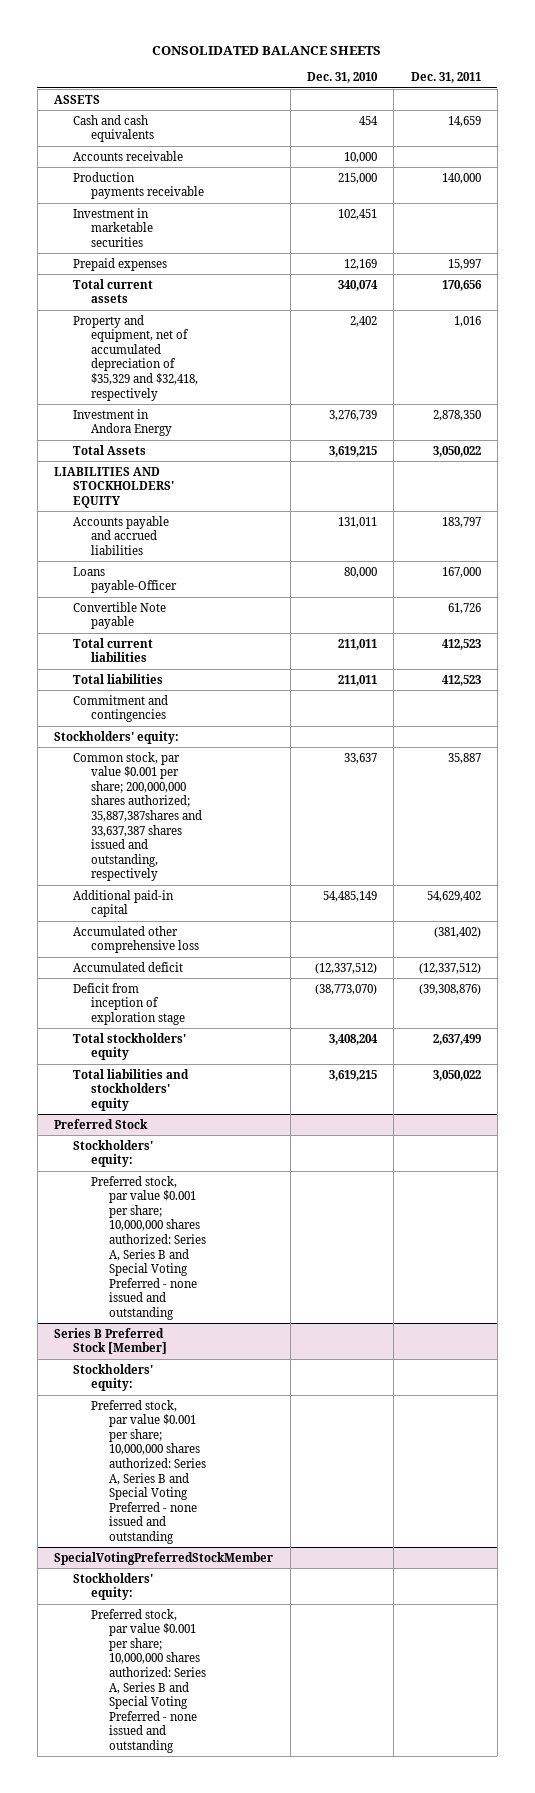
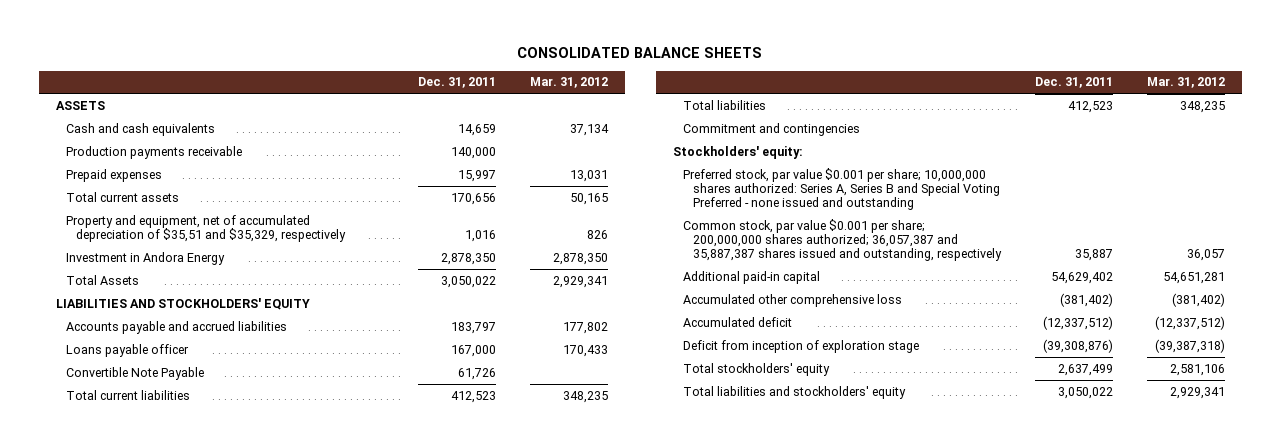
[306,72,378,84] Dec. 31, 2010 -> none
none -> [529,77,608,89] Mar. 31, 2012
[72,150,183,161] Accounts receivable -> none
[72,207,153,247] Investment in marketable securities -> none
[72,314,198,401] Property and equipment, net of accumulated depreciation of $35,329 and $32,418, respectively -> [65,214,346,243] Property and equipment, net of accumulated depreciation of $35,51 and $35,329, respectively
[72,566,177,594] Loans payable-Officer -> [65,343,189,357] Loans payable officer
[72,601,166,630] Convertible Note payable -> [65,366,204,380] Convertible Note Payable
none -> [683,167,1001,211] Preferred stock, par value $0.001 per share; 10,000,000 shares authorized: Series A, Series B and Special Voting Preferred - none issued and outstanding
[72,751,202,882] Common stock, par value $0.001 per share; 200,000,000 shares authorized; 35,887,387shares and 33,637,387 shares issued and outstanding, respectively -> [683,218,1003,262] Common stock, par value $0.001 per share; 200,000,000 shares authorized; 36,057,387 and 35,887,387 shares issued and outstanding, respectively
[54,1118,149,1129] Preferred Stock -> none
[72,1139,153,1168] Stockholders' equity: -> none
[90,1175,207,1320] Preferred stock, par value $0.001 per share; 10,000,000 shares authorized: Series A, Series B and Special Voting Preferred - none issued and outstanding -> none
[54,1327,167,1355] Series B Preferred Stock [Member] -> none
[72,1363,153,1392] Stockholders' equity: -> none
[90,1399,207,1544] Preferred stock, par value $0.001 per share; 10,000,000 shares authorized: Series A, Series B and Special Voting Preferred - none issued and outstanding -> none
[54,1551,274,1565] SpecialVotingPreferredStockMember -> none
[72,1572,153,1601] Stockholders' equity: -> none
[90,1608,207,1753] Preferred stock, par value $0.001 per share; 10,000,000 shares authorized: Series A, Series B and Special Voting Preferred - none issued and outstanding -> none

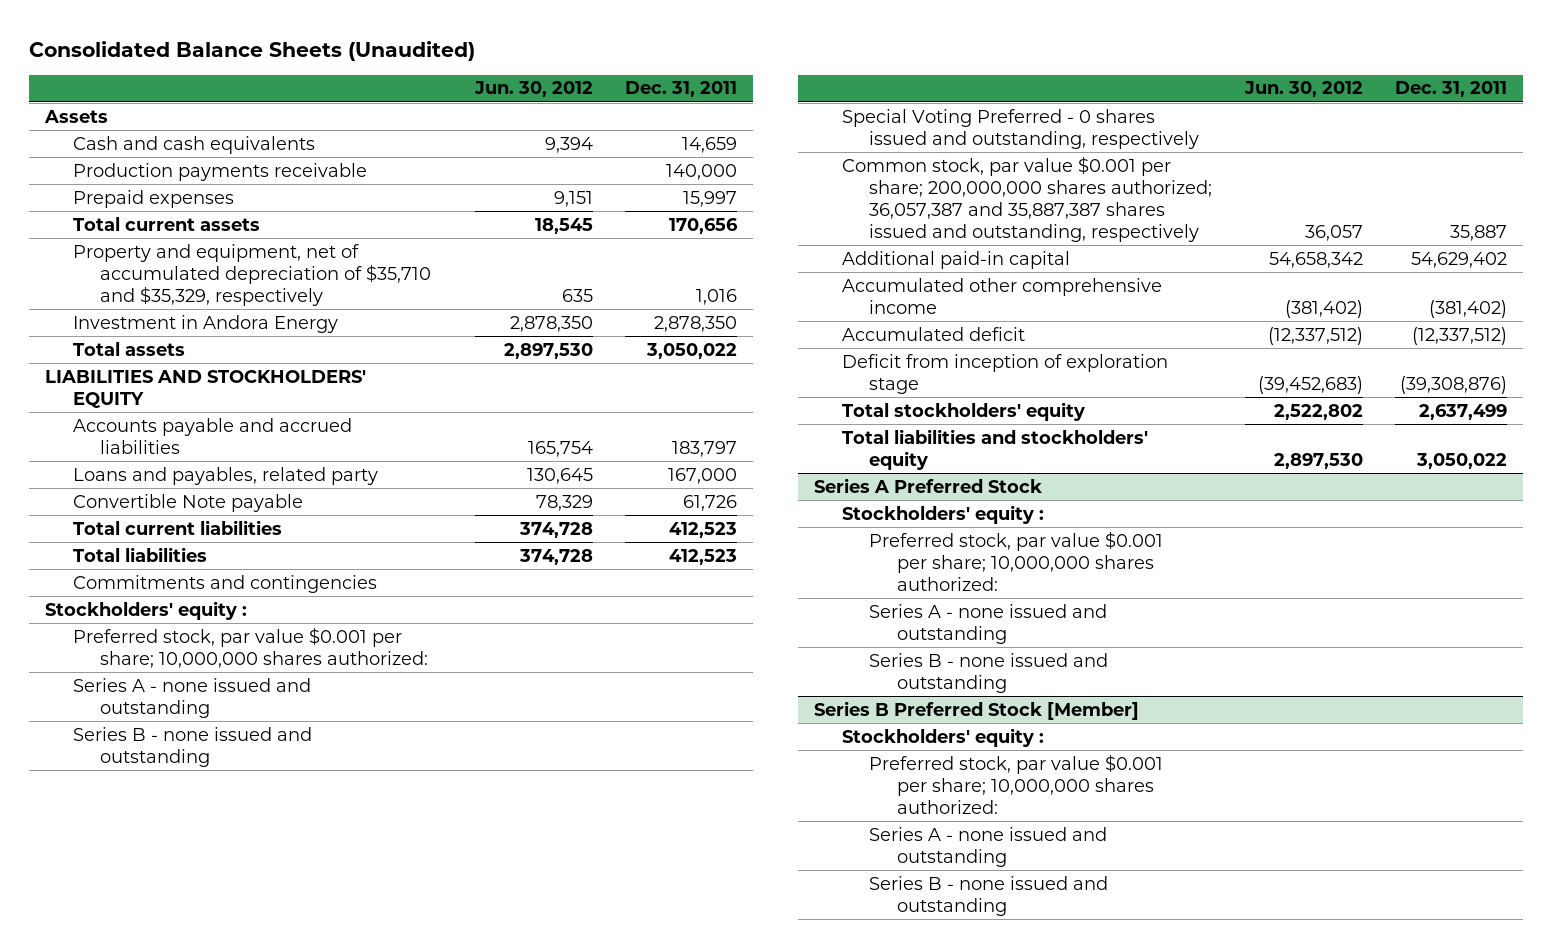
[517,47,763,59] CONSOLIDATED BALANCE SHEETS -> [28,40,475,61] Consolidated Balance Sheets (Unaudited)
[529,77,608,89] Mar. 31, 2012 -> none
none -> [474,81,594,98] Jun. 30, 2012
[55,100,105,110] ASSETS -> [44,109,109,123] Assets
[65,214,346,243] Property and equipment, net of accumulated depreciation of $35,51 and $35,329, respectively -> [72,243,432,307] Property and equipment, net of accumulated depreciation of $35,710 and $35,329, respectively
[65,274,139,285] Total Assets -> [72,341,185,356] Total assets
[65,343,189,357] Loans payable officer -> [72,466,378,485] Loans and payables, related party
[65,366,204,380] Convertible Note Payable -> [72,493,303,512] Convertible Note payable
[683,122,861,136] Commitment and contingencies -> [72,574,377,593] Commitments and contingencies
[672,145,803,159] Stockholders' equity: -> [45,600,248,620] Stockholders' equity :
[683,167,1001,211] Preferred stock, par value $0.001 per share; 10,000,000 shares authorized: Series A, Series B and Special Voting Preferred - none issued and outstanding -> [72,626,429,668] Preferred stock, par value $0.001 per share; 10,000,000 shares authorized:
none -> [72,677,311,718] Series A - none issued and outstanding
none -> [72,726,312,767] Series B - none issued and outstanding
none -> [841,108,1200,149] Special Voting Preferred - 0 shares issued and outstanding, respectively
[683,293,903,307] Accumulated other comprehensive loss -> [841,277,1162,314] Accumulated other comprehensive income
none -> [814,477,1043,493] Series A Preferred Stock
none -> [841,504,1044,524] Stockholders' equity :
none -> [869,530,1164,592] Preferred stock, par value $0.001 per share; 10,000,000 shares authorized:
none -> [869,603,1108,644] Series A - none issued and outstanding
none -> [869,652,1109,693] Series B - none issued and outstanding
none -> [814,700,1140,720] Series B Preferred Stock [Member]
none -> [841,727,1044,747] Stockholders' equity :
none -> [869,753,1164,815] Preferred stock, par value $0.001 per share; 10,000,000 shares authorized:
none -> [869,826,1108,867] Series A - none issued and outstanding
none -> [869,875,1109,916] Series B - none issued and outstanding

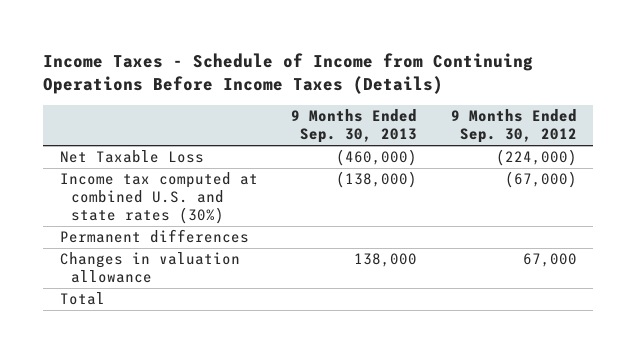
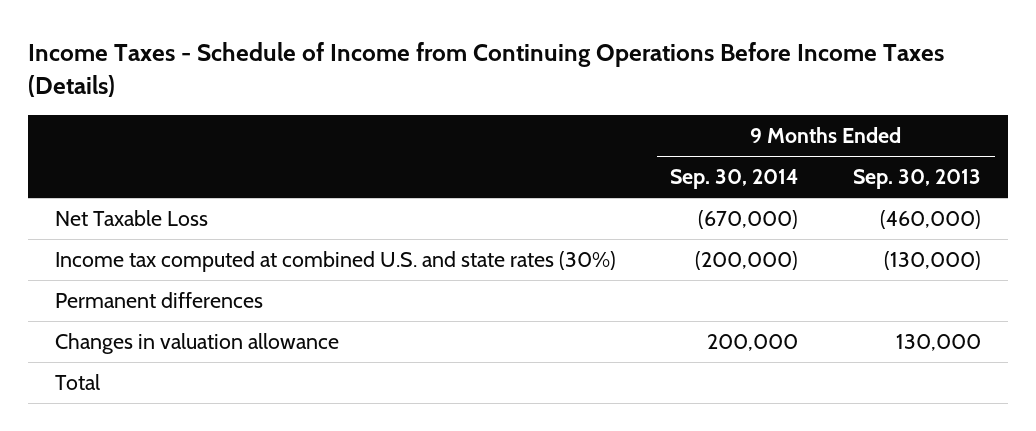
[450,109,577,144] 9 Months Ended Sep. 30, 2012 -> none
none -> [670,169,799,190] Sep. 30, 2014
[336,171,418,189] (138,000) -> [884,250,982,270] (130,000)
[354,253,418,268] 138,000 -> [896,333,982,351] 130,000

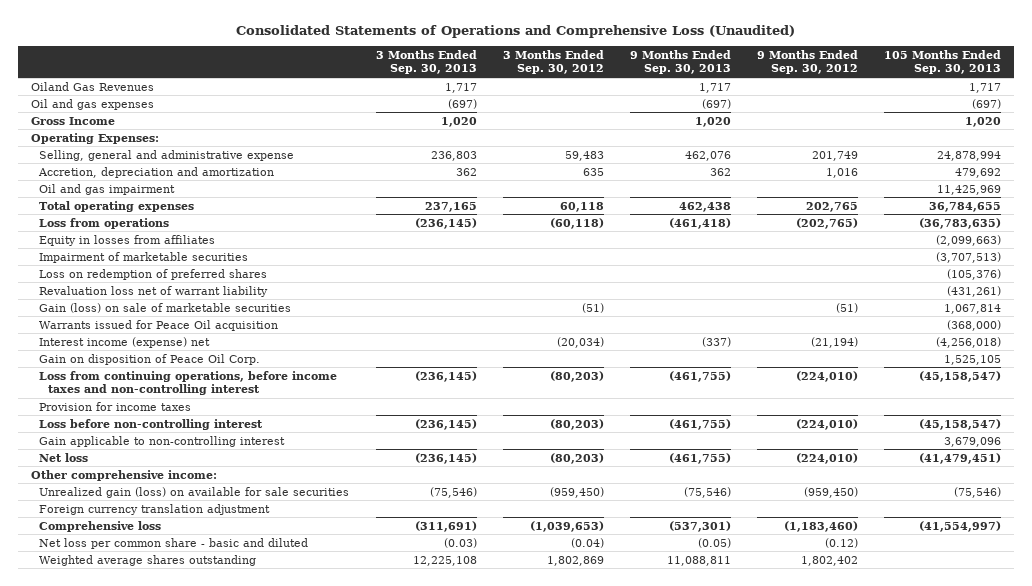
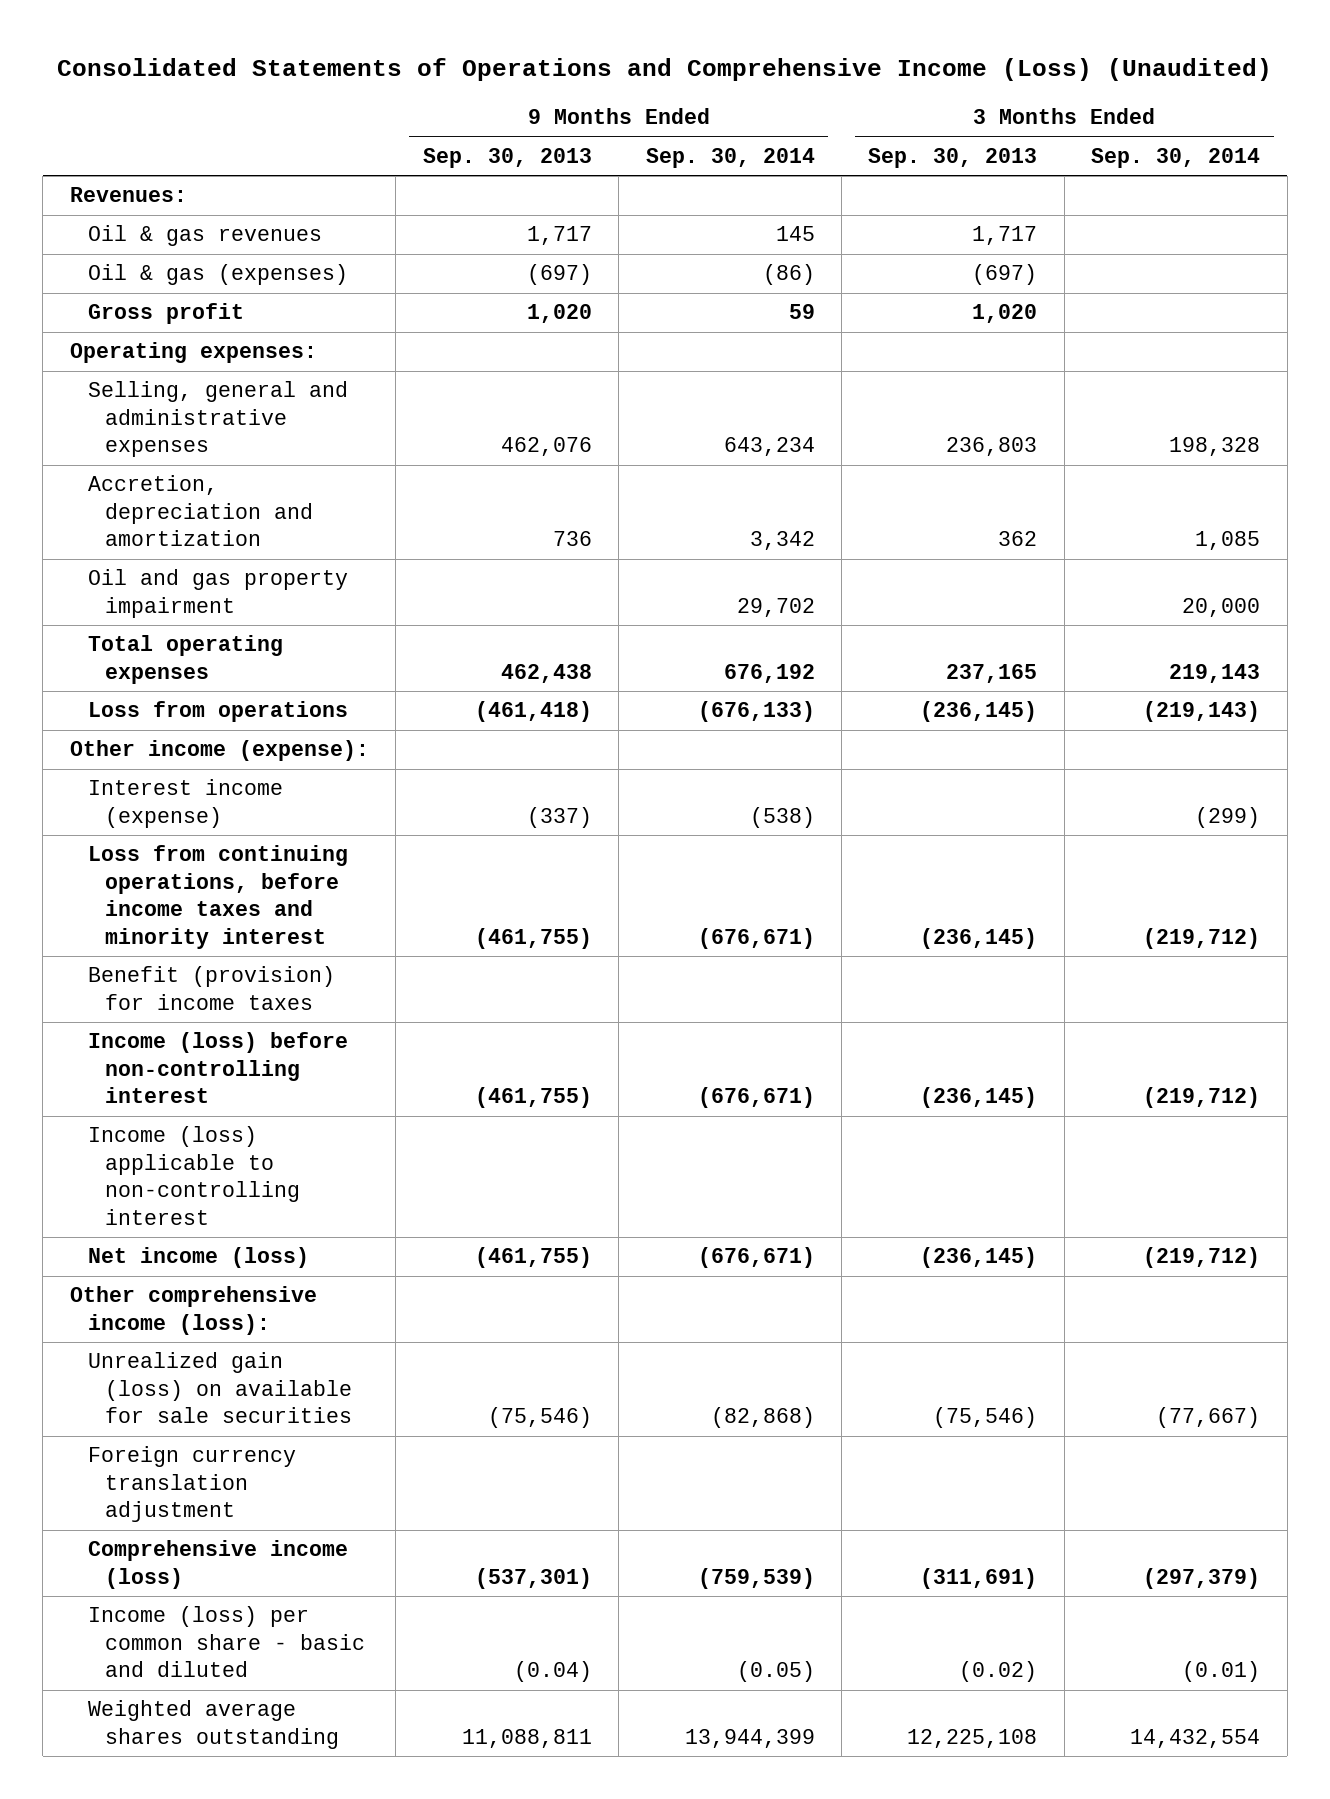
[235,25,795,39] Consolidated Statements of Operations and Comprehensive Loss (Unaudited) -> [57,58,1273,82] Consolidated Statements of Operations and Comprehensive Income (Loss) (Unaudited)
[502,50,604,75] 3 Months Ended Sep. 30, 2012 -> none
[756,50,858,75] 9 Months Ended Sep. 30, 2012 -> none
[883,50,1001,75] 105 Months Ended Sep. 30, 2013 -> none
none -> [645,147,815,168] Sep. 30, 2014
none -> [1091,147,1261,168] Sep. 30, 2014
none -> [69,187,187,203] Revenues:
[31,81,155,91] Oiland Gas Revenues -> [87,225,322,247] Oil & gas revenues
[31,98,155,110] Oil and gas expenses -> [87,264,348,286] Oil & gas (expenses)
[31,116,116,125] Gross Income -> [87,303,244,325] Gross profit
[31,132,160,144] Operating Expenses: -> [69,342,317,364] Operating expenses:
[39,149,295,161] Selling, general and administrative expense -> [87,381,348,458] Selling, general and administrative expenses
[709,167,731,176] 362 -> [552,531,592,547] 736
[39,183,176,195] Oil and gas impairment -> [87,569,348,618] Oil and gas property impairment
[39,234,216,246] Equity in losses from affiliates -> none
[39,251,249,263] Impairment of marketable securities -> none
[39,268,268,280] Loss on redemption of preferred shares -> none
[39,285,269,297] Revaluation loss net of warrant liability -> none
[39,302,292,313] Gain (loss) on sale of marketable securities -> none
[39,319,279,331] Warrants issued for Peace Oil acquisition -> none
[39,353,261,365] Gain on disposition of Peace Oil Corp. -> none
none -> [69,740,369,762] Other income (expense):
[39,336,211,348] Interest income (expense) net -> [87,779,283,828] Interest income (expense)
[39,370,338,396] Loss from continuing operations, before income taxes and non-controlling interest -> [87,845,348,949] Loss from continuing operations, before income taxes and minority interest
[39,401,192,411] Provision for income taxes -> [87,966,335,1010] Benefit (provision) for income taxes
[39,418,264,430] Loss before non-controlling interest -> [87,1032,348,1104] Income (loss) before non-controlling interest
[39,435,286,447] Gain applicable to non-controlling interest -> [87,1126,301,1225] Income (loss) applicable to non-controlling interest
[39,452,89,462] Net loss -> [87,1247,309,1269] Net income (loss)
[31,469,218,481] Other comprehensive income: -> [69,1286,317,1335] Other comprehensive income (loss):
[39,520,162,532] Comprehensive loss -> [87,1540,348,1589] Comprehensive income (loss)
[39,537,309,549] Net loss per common share - basic and diluted -> [87,1606,366,1678] Income (loss) per common share - basic and diluted
[443,537,477,548] (0.03) -> [959,1661,1038,1683] (0.02)
[697,537,731,548] (0.05) -> [513,1661,592,1683] (0.04)

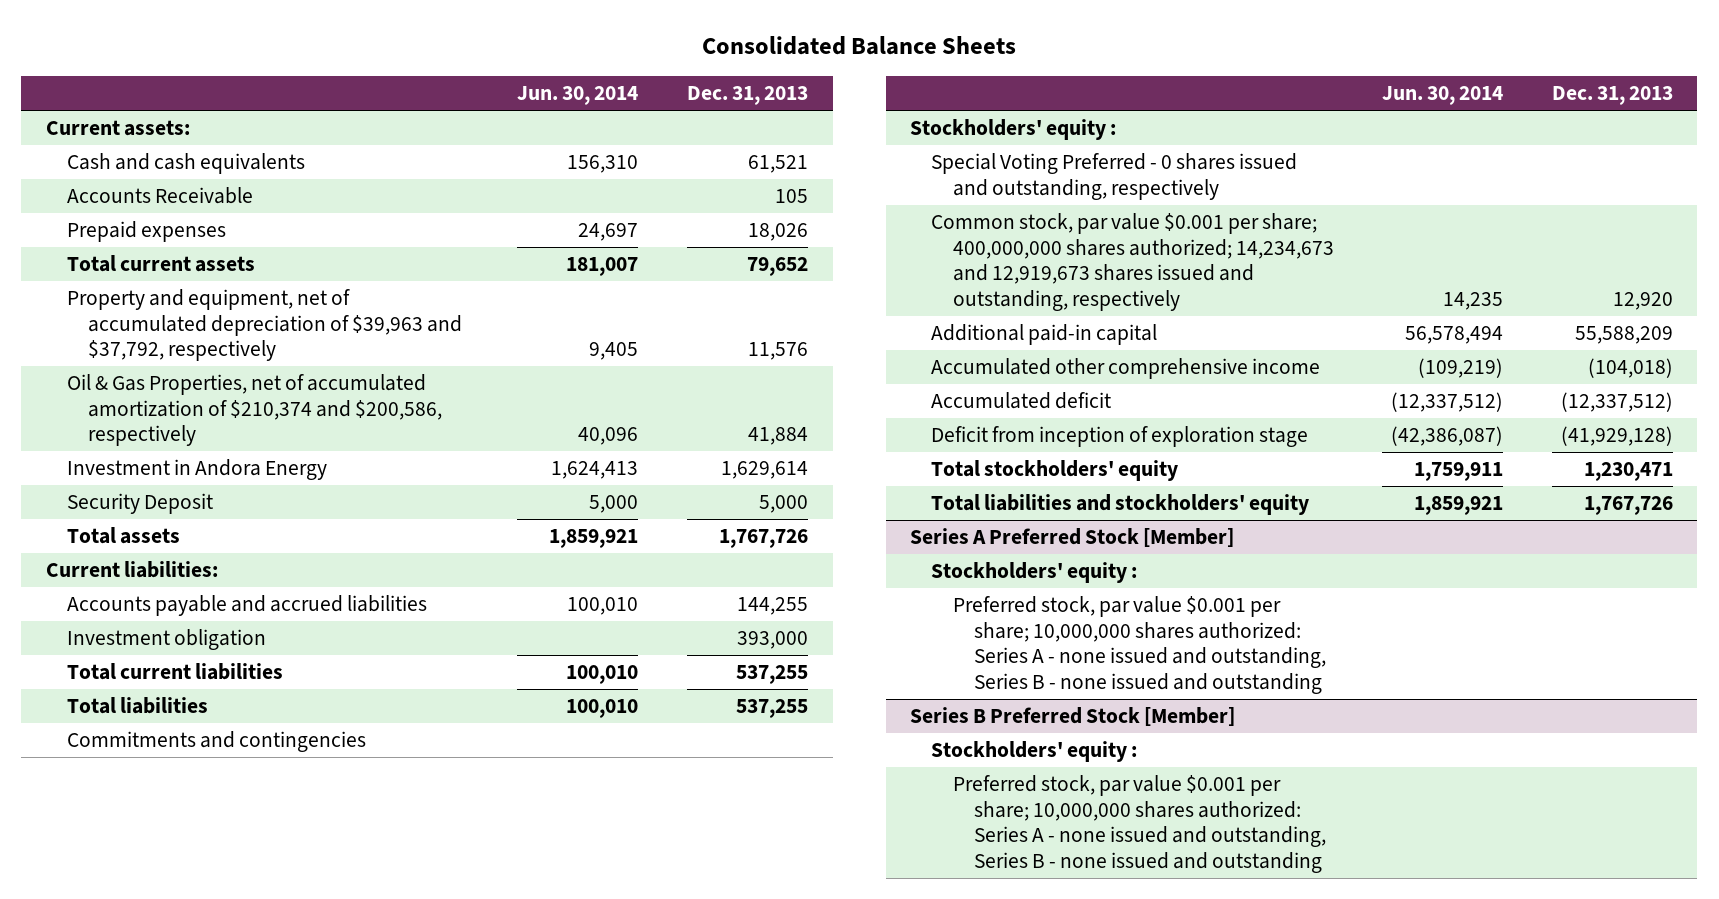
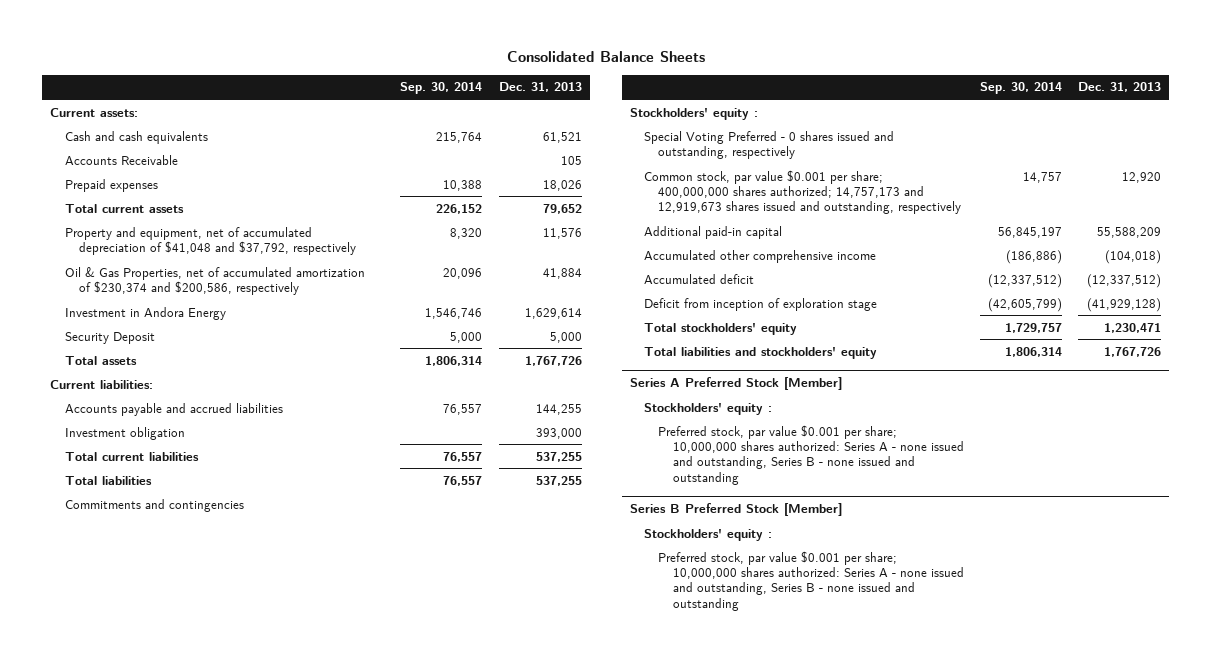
[517,86,639,106] Jun. 30, 2014 -> none
none -> [400,82,483,95] Sep. 30, 2014
[66,289,462,362] Property and equipment, net of accumulated depreciation of $39,963 and $37,792, respectively -> [64,226,356,255] Property and equipment, net of accumulated depreciation of $41,048 and $37,792, respectively
[66,374,442,447] Oil & Gas Properties, net of accumulated amortization of $210,374 and $200,586, respectively -> [64,266,365,295] Oil & Gas Properties, net of accumulated amortization of $230,374 and $200,586, respectively
[931,213,1334,311] Common stock, par value $0.001 per share; 400,000,000 shares authorized; 14,234,673 and 12,919,673 shares issued and outstanding, respectively -> [644,169,962,215] Common stock, par value $0.001 per share; 400,000,000 shares authorized; 14,757,173 and 12,919,673 shares issued and outstanding, respectively

